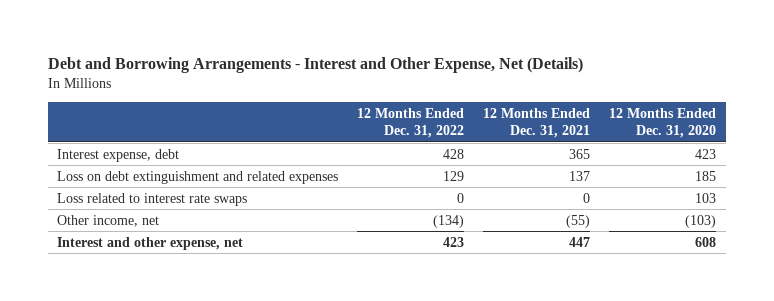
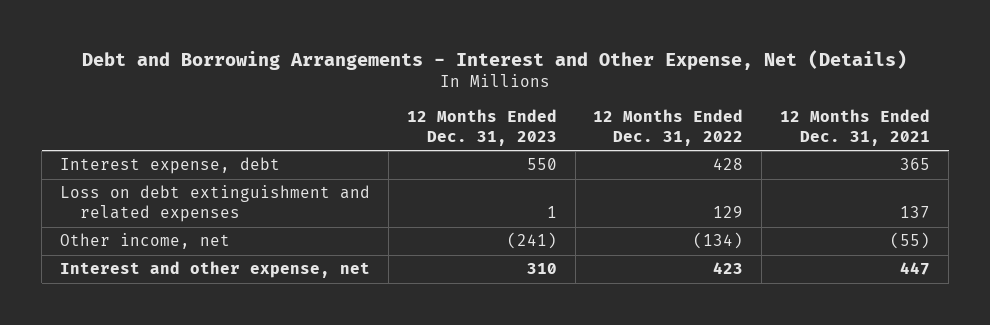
[609,107,717,138] 12 Months Ended Dec. 31, 2020 -> none
none -> [406,108,557,146] 12 Months Ended Dec. 31, 2023
[57,192,248,206] Loss related to interest rate swaps -> none

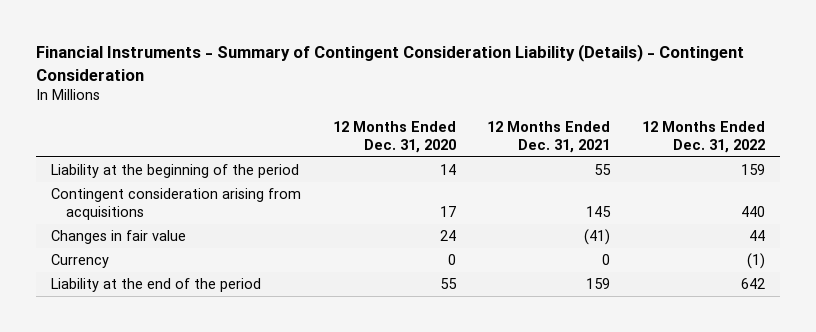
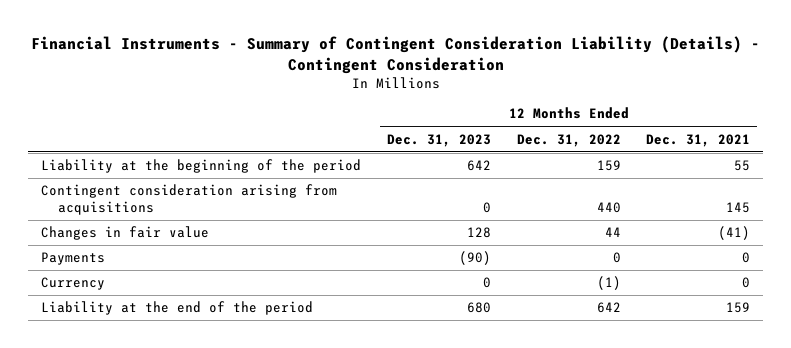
[332,120,456,153] 12 Months Ended Dec. 31, 2020 -> none
none -> [386,133,491,147] Dec. 31, 2023
none -> [41,252,106,266] Payments

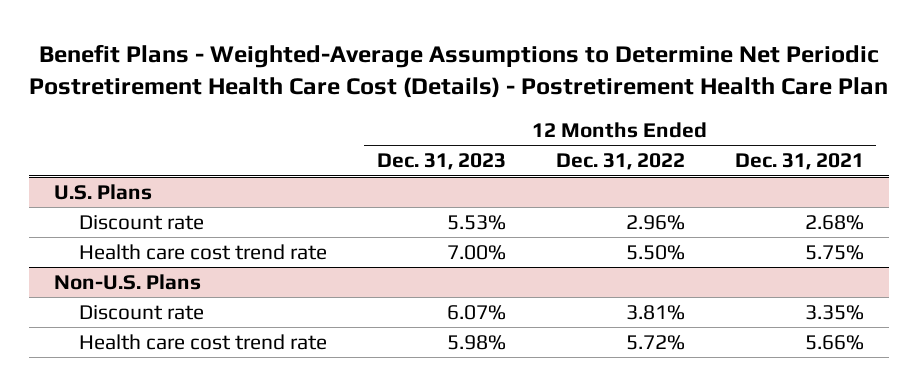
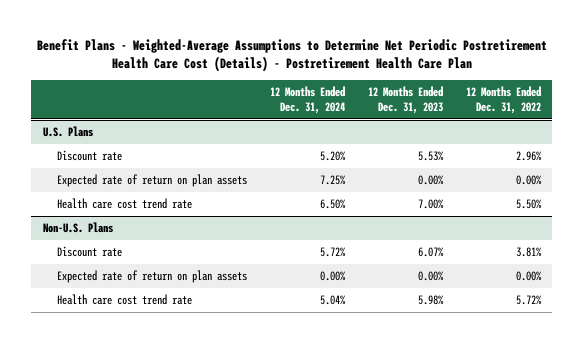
[734,153,864,171] Dec. 31, 2021 -> none
none -> [270,86,346,115] 12 Months Ended Dec. 31, 2024
none -> [57,174,248,188] Expected rate of return on plan assets
none -> [57,270,248,284] Expected rate of return on plan assets

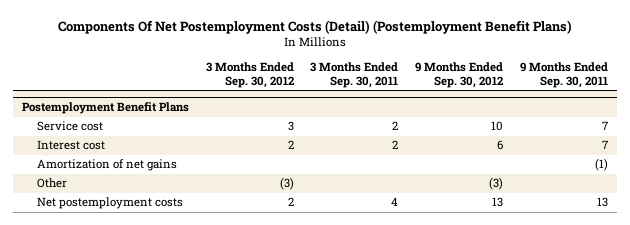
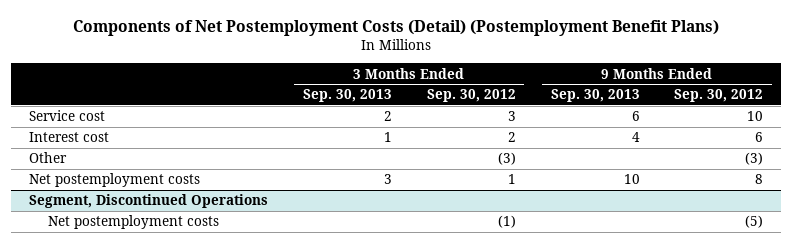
[57,19,572,34] Components Of Net Postemployment Costs (Detail) (Postemployment Benefit Plans) -> [73,19,720,36] Components of Net Postemployment Costs (Detail) (Postemployment Benefit Plans)
[310,62,399,89] 3 Months Ended Sep. 30, 2011 -> none
[520,62,609,89] 9 Months Ended Sep. 30, 2011 -> none
none -> [302,89,392,103] Sep. 30, 2013
none -> [550,89,640,103] Sep. 30, 2013
[21,102,189,115] Postemployment Benefit Plans -> none
[37,159,178,172] Amortization of net gains -> none
[287,197,294,207] 2 -> [507,174,516,185] 1
[492,197,504,208] 13 -> [755,174,764,185] 8
none -> [28,194,268,209] Segment, Discontinued Operations
none -> [48,215,220,230] Net postemployment costs

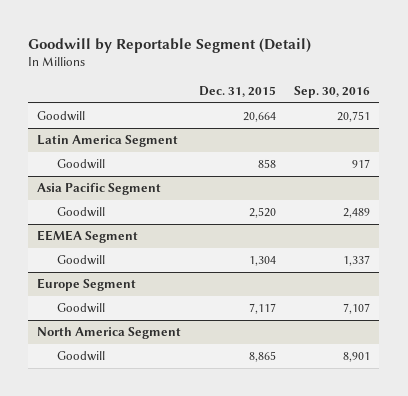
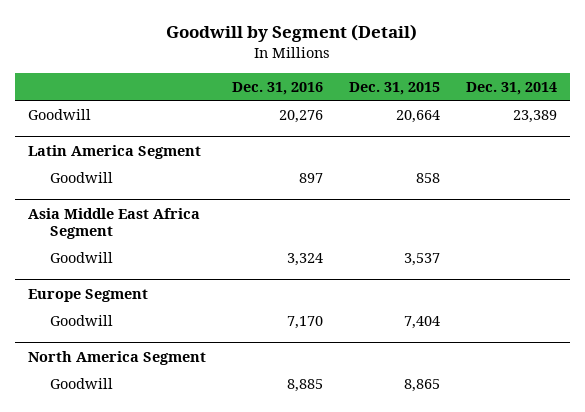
[28,37,312,53] Goodwill by Reportable Segment (Detail) -> [166,24,418,43] Goodwill by Segment (Detail)
[294,86,371,99] Sep. 30, 2016 -> none
none -> [232,81,324,95] Dec. 31, 2016
none -> [465,81,557,95] Dec. 31, 2014
[37,183,162,196] Asia Pacific Segment -> none
[37,230,139,244] EEMEA Segment -> none
[56,255,105,266] Goodwill -> none
none -> [28,207,201,239] Asia Middle East Africa Segment
[249,207,277,219] 2,520 -> [403,252,440,266] 3,537
[249,303,277,315] 7,117 -> [403,315,440,329] 7,404

